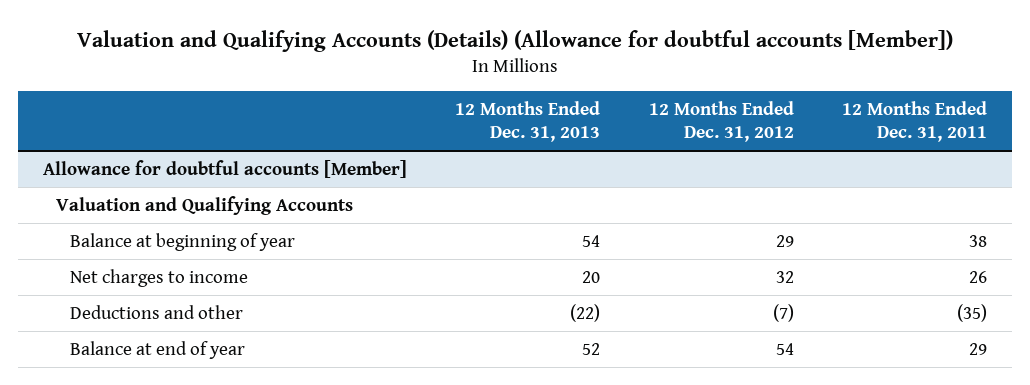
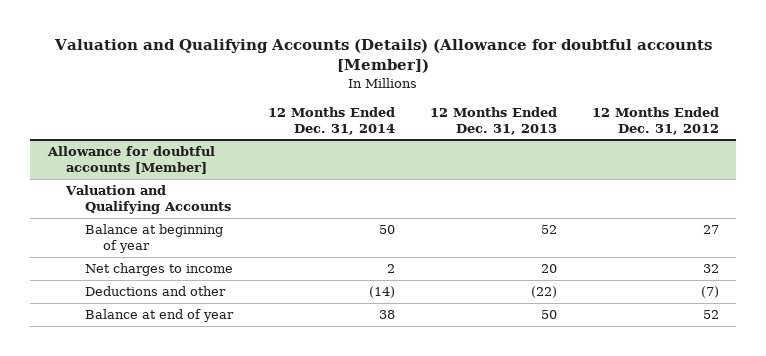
[842,100,988,142] 12 Months Ended Dec. 31, 2011 -> none
none -> [267,106,395,135] 12 Months Ended Dec. 31, 2014
[582,234,601,247] 54 -> [540,225,557,235] 52
[775,234,794,247] 29 -> [702,225,719,235] 27
[582,342,601,355] 52 -> [540,310,557,320] 50
[775,342,794,355] 54 -> [702,310,719,320] 52

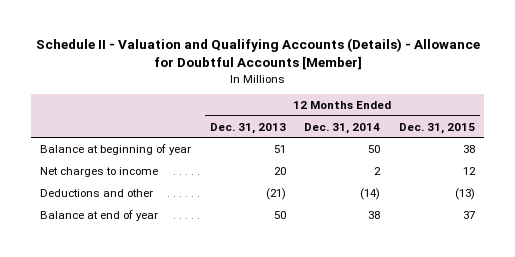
[54,39,713,74] Valuation and Qualifying Accounts (Details) (Allowance for doubtful accounts [Member]) -> [35,37,480,70] Schedule II - Valuation and Qualifying Accounts (Details) - Allowance for Doubtful Accounts [Member]
[591,106,719,135] 12 Months Ended Dec. 31, 2012 -> none
none -> [398,122,475,134] Dec. 31, 2015
[46,146,215,174] Allowance for doubtful accounts [Member] -> none
[65,185,231,214] Valuation and Qualifying Accounts -> none
[540,225,557,235] 52 -> [273,144,286,153] 51
[530,286,557,299] (22) -> [265,187,286,200] (21)

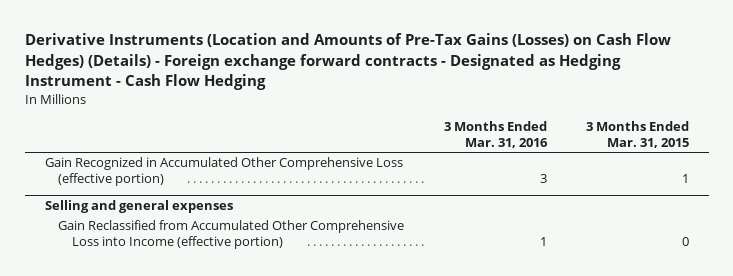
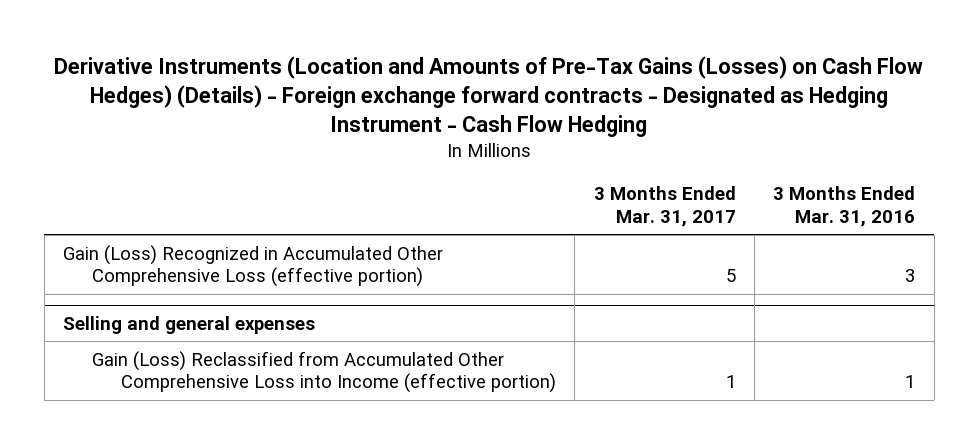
[585,121,689,149] 3 Months Ended Mar. 31, 2015 -> none
none -> [593,186,736,227] 3 Months Ended Mar. 31, 2017
[44,157,403,187] Gain Recognized in Accumulated Other Comprehensive Loss (effective portion) -> [63,244,444,288] Gain (Loss) Recognized in Accumulated Other Comprehensive Loss (effective portion)
[58,220,405,250] Gain Reclassified from Accumulated Other Comprehensive Loss into Income (effective portion) -> [92,350,556,394] Gain (Loss) Reclassified from Accumulated Other Comprehensive Loss into Income (effective portion)

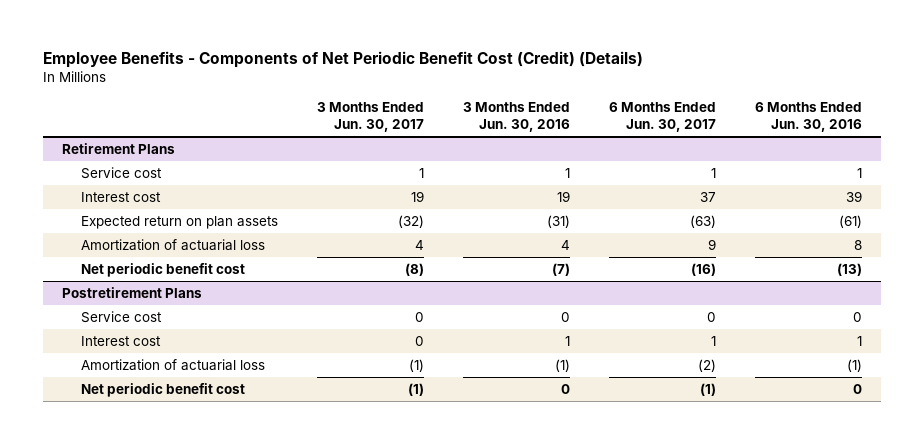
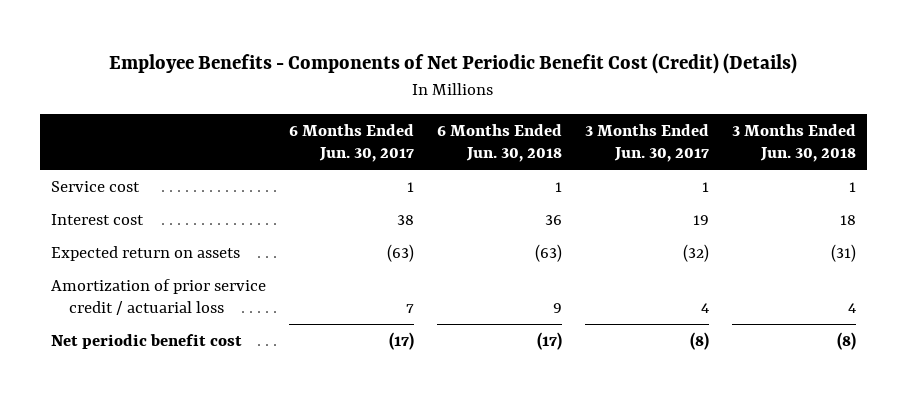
[462,102,570,132] 3 Months Ended Jun. 30, 2016 -> none
[754,102,862,132] 6 Months Ended Jun. 30, 2016 -> none
none -> [436,123,562,162] 6 Months Ended Jun. 30, 2018
none -> [731,123,856,162] 3 Months Ended Jun. 30, 2018
[62,143,176,155] Retirement Plans -> none
[62,287,203,299] Postretirement Plans -> none
[80,311,162,324] Service cost -> none
[80,336,161,347] Interest cost -> none
[80,359,265,372] Amortization of actuarial loss -> none
[80,383,245,398] Net periodic benefit cost -> none
[699,192,716,203] 37 -> [396,214,414,225] 38
[80,216,278,230] Expected return on plan assets -> [50,245,240,261] Expected return on assets
[80,239,265,252] Amortization of actuarial loss -> [50,278,266,316] Amortization of prior service credit / actuarial loss
[707,239,716,251] 9 -> [405,304,414,314] 7
[690,263,716,277] (16) -> [388,331,414,350] (17)

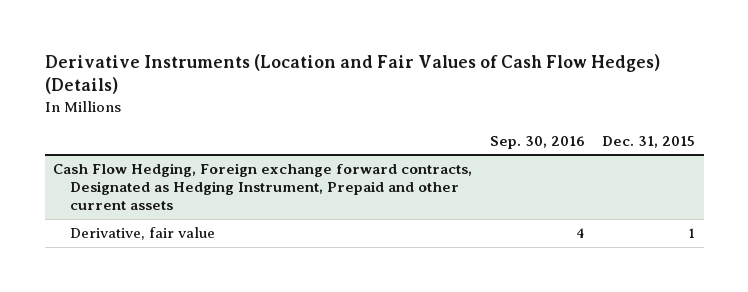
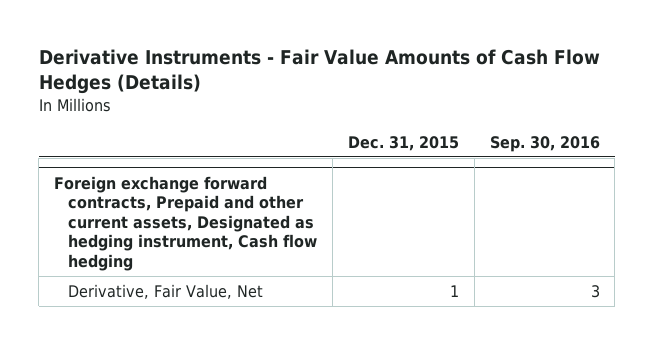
[44,54,660,95] Derivative Instruments (Location and Fair Values of Cash Flow Hedges) (Details) -> [38,48,600,94] Derivative Instruments - Fair Value Amounts of Cash Flow Hedges (Details)
[53,163,473,211] Cash Flow Hedging, Foreign exchange forward contracts, Designated as Hedging Instrument, Prepaid and other current assets -> [53,175,317,271] Foreign exchange forward contracts, Prepaid and other current assets, Designated as hedging instrument, Cash flow hedging
[69,227,215,241] Derivative, fair value -> [67,283,263,299] Derivative, Fair Value, Net
[575,228,585,239] 4 -> [590,284,600,298] 3

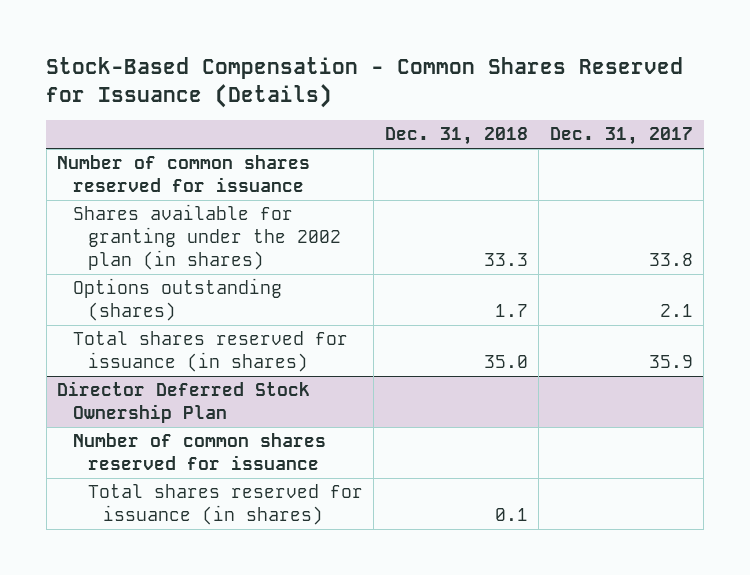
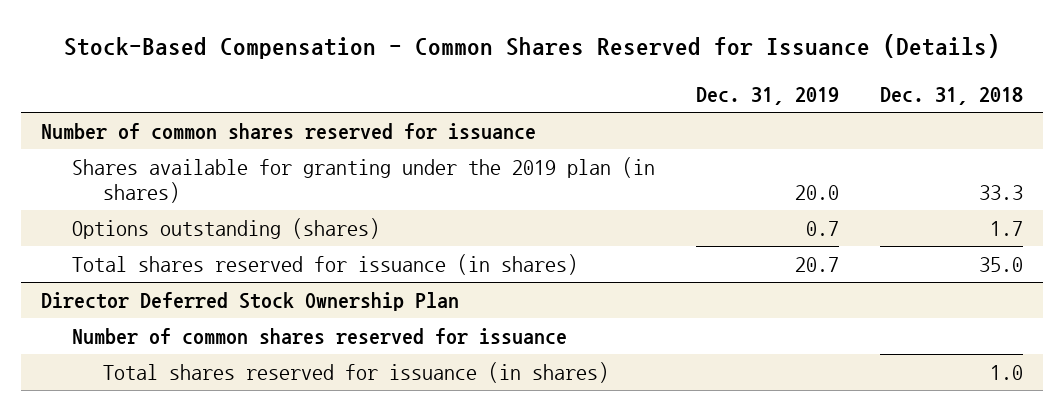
[549,127,693,146] Dec. 31, 2017 -> none
none -> [695,87,839,106] Dec. 31, 2019
[72,204,341,271] Shares available for granting under the 2002 plan (in shares) -> [71,156,655,204] Shares available for granting under the 2019 plan (in shares)
[494,508,528,522] 0.1 -> [989,364,1023,380] 1.0

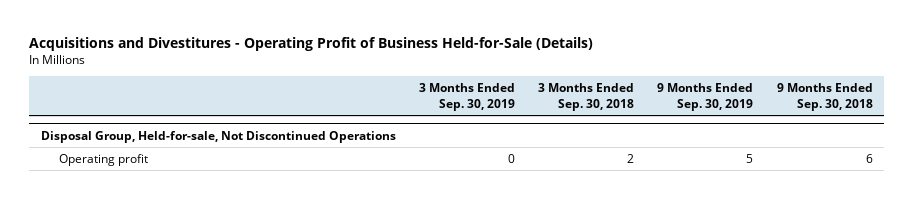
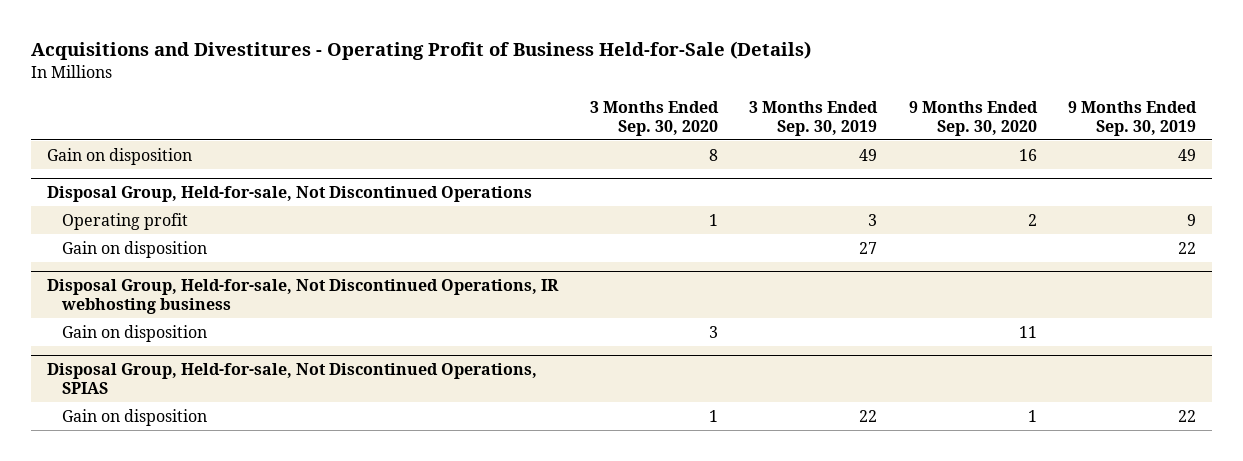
[538,83,635,111] 3 Months Ended Sep. 30, 2018 -> none
[776,83,873,111] 9 Months Ended Sep. 30, 2018 -> none
none -> [589,101,719,136] 3 Months Ended Sep. 30, 2020
none -> [908,101,1038,136] 9 Months Ended Sep. 30, 2020
none -> [46,147,192,165] Gain on disposition
[507,154,515,164] 0 -> [868,213,878,226] 3
[746,154,754,164] 5 -> [1187,213,1197,226] 9
none -> [62,240,208,258] Gain on disposition
none -> [46,278,559,314] Disposal Group, Held-for-sale, Not Discontinued Operations, IR webhosting business
none -> [62,324,208,342] Gain on disposition
none -> [46,362,537,394] Disposal Group, Held-for-sale, Not Discontinued Operations, SPIAS
none -> [62,408,208,426] Gain on disposition

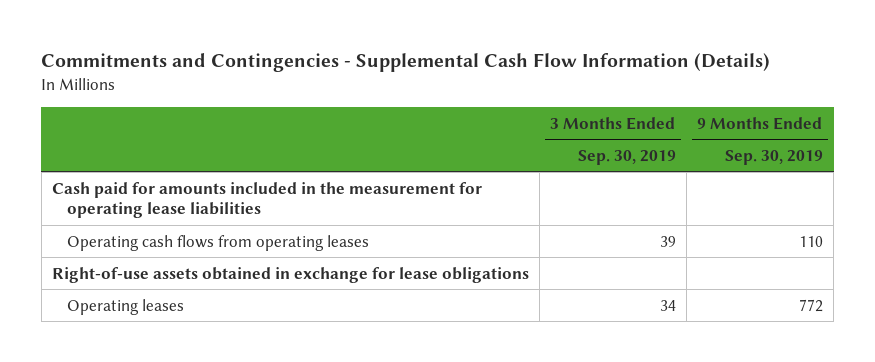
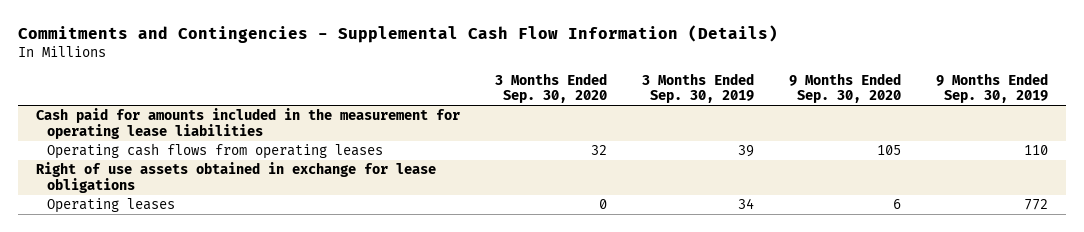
none -> [494,72,607,104] 3 Months Ended Sep. 30, 2020
none -> [789,72,902,104] 9 Months Ended Sep. 30, 2020
[52,266,530,283] Right-of-use assets obtained in exchange for lease obligations -> [35,162,436,193] Right of use assets obtained in exchange for lease obligations

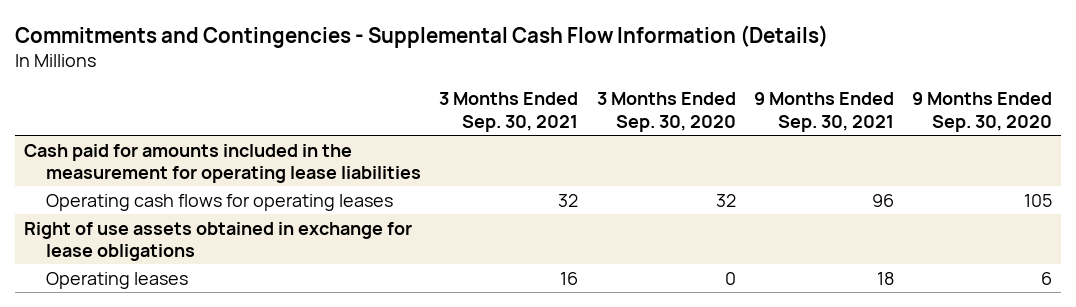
[642,72,755,104] 3 Months Ended Sep. 30, 2019 -> none
[936,72,1049,104] 9 Months Ended Sep. 30, 2019 -> none
none -> [439,92,579,132] 3 Months Ended Sep. 30, 2021
none -> [753,92,894,132] 9 Months Ended Sep. 30, 2021
[47,143,384,160] Operating cash flows from operating leases -> [46,193,394,211] Operating cash flows for operating leases

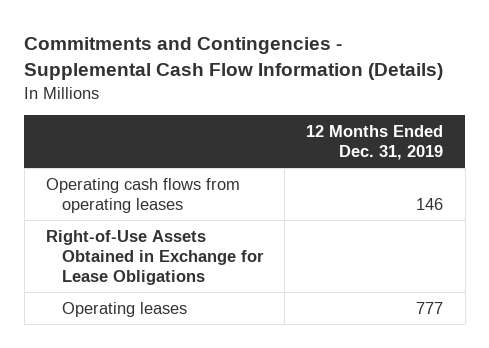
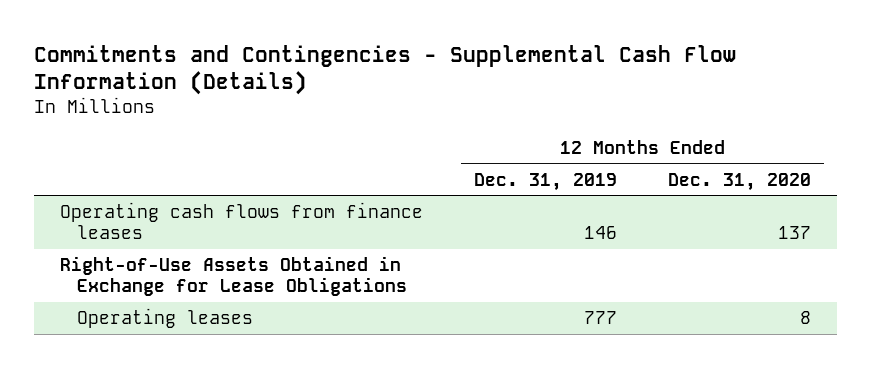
none -> [668,172,812,191] Dec. 31, 2020
[46,177,241,213] Operating cash flows from operating leases -> [59,202,423,240] Operating cash flows from finance leases

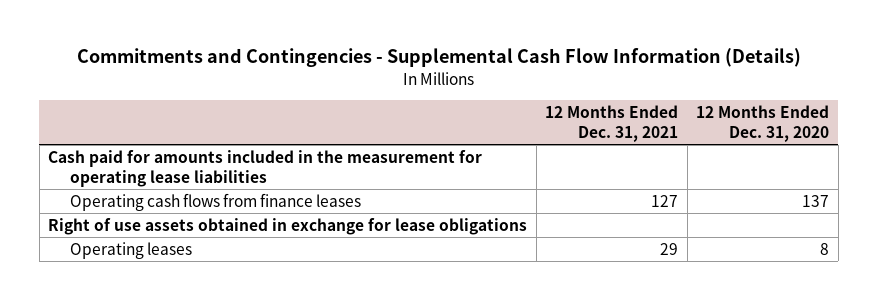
[473,172,617,191] Dec. 31, 2019 -> none
none -> [545,104,679,142] 12 Months Ended Dec. 31, 2021
none -> [48,149,483,187] Cash paid for amounts included in the measurement for operating lease liabilities
[59,256,408,297] Right-of-Use Assets Obtained in Exchange for Lease Obligations -> [48,217,528,235] Right of use assets obtained in exchange for lease obligations

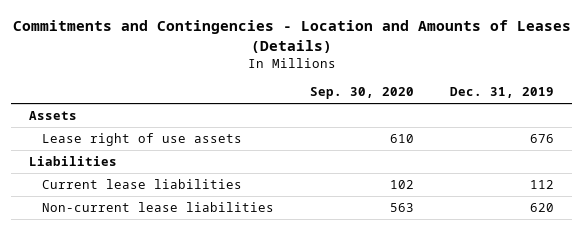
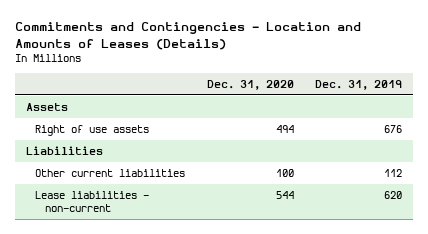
[310,87,415,100] Sep. 30, 2020 -> none
none -> [206,79,294,90] Dec. 31, 2020
[42,132,243,146] Lease right of use assets -> [35,124,150,136] Right of use assets
[42,178,243,189] Current lease liabilities -> [35,168,186,177] Other current liabilities
[42,201,275,212] Non-current lease liabilities -> [35,190,150,213] Lease liabilities - non-current

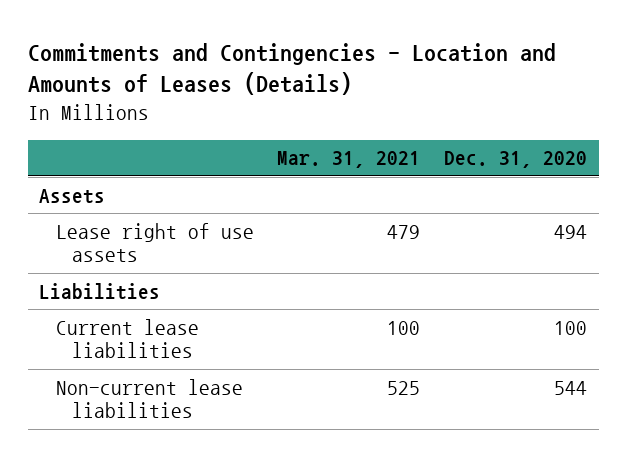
[315,79,403,90] Dec. 31, 2019 -> none
none -> [277,151,421,169] Mar. 31, 2021
[35,124,150,136] Right of use assets -> [55,222,254,263] Lease right of use assets
[35,168,186,177] Other current liabilities -> [55,318,199,359] Current lease liabilities
[35,190,150,213] Lease liabilities - non-current -> [55,378,243,419] Non-current lease liabilities

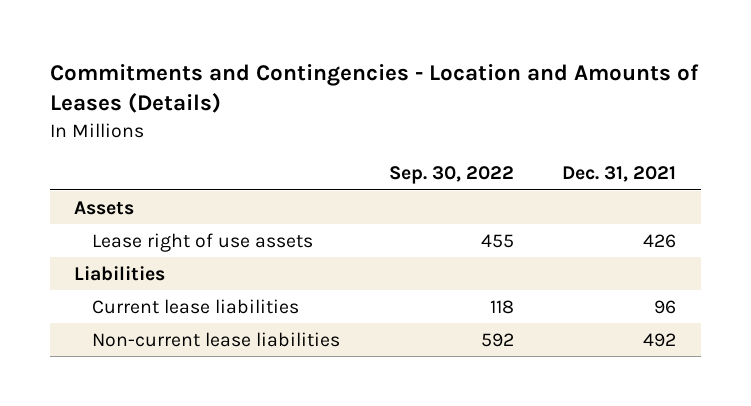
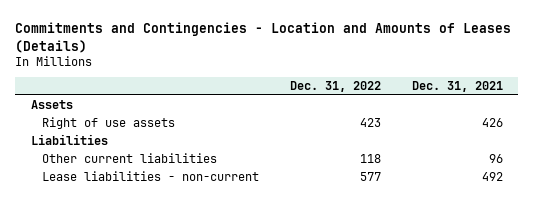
[388,166,514,185] Sep. 30, 2022 -> none
none -> [290,81,382,93] Dec. 31, 2022
[91,232,313,252] Lease right of use assets -> [42,116,176,129] Right of use assets
[91,298,299,314] Current lease liabilities -> [42,152,218,163] Other current liabilities
[91,331,340,347] Non-current lease liabilities -> [42,170,260,181] Lease liabilities - non-current

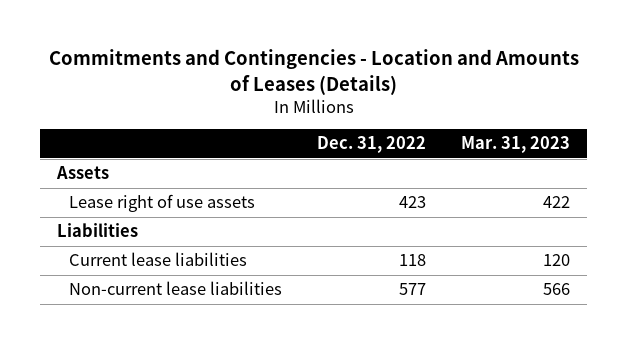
[411,81,503,93] Dec. 31, 2021 -> none
none -> [461,136,571,154] Mar. 31, 2023
[42,116,176,129] Right of use assets -> [69,194,256,213] Lease right of use assets
[42,152,218,163] Other current liabilities -> [69,252,248,267] Current lease liabilities
[42,170,260,181] Lease liabilities - non-current -> [69,281,283,296] Non-current lease liabilities

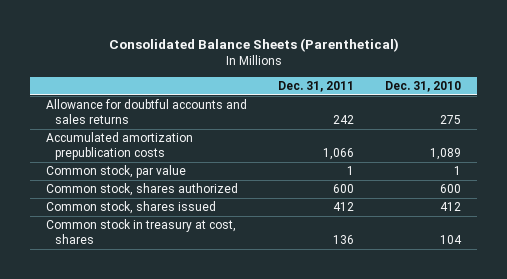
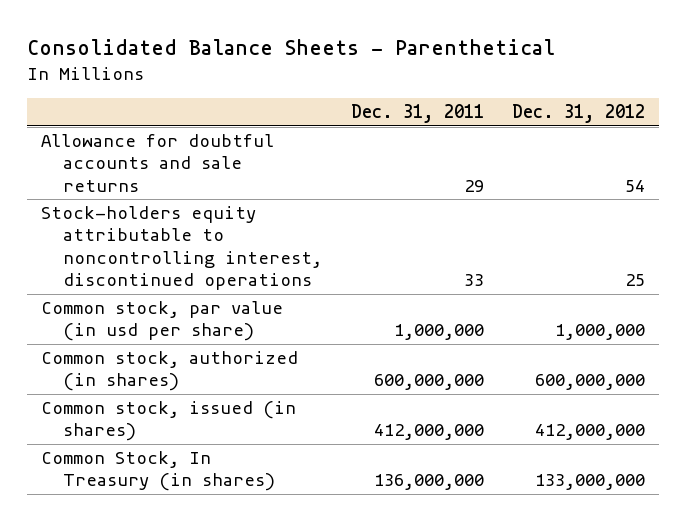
[108,37,399,52] Consolidated Balance Sheets (Parenthetical) -> [26,39,555,56] Consolidated Balance Sheets - Parenthetical
[385,80,462,92] Dec. 31, 2010 -> none
none -> [511,104,645,124] Dec. 31, 2012
[45,132,193,160] Accumulated amortization prepublication costs -> none
[45,99,247,124] Allowance for doubtful accounts and sales returns -> [41,133,275,192] Allowance for doubtful accounts and sale returns
[333,114,355,124] 242 -> [463,179,484,192] 29
none -> [41,205,323,291] Stock-holders equity attributable to noncontrolling interest, discontinued operations
[45,165,186,179] Common stock, par value -> [41,300,284,342] Common stock, par value (in usd per share)
[347,166,355,176] 1 -> [393,324,484,341] 1,000,000
[45,183,238,197] Common stock, shares authorized -> [41,350,299,392] Common stock, authorized (in shares)
[333,184,355,194] 600 -> [373,374,484,391] 600,000,000
[45,201,216,215] Common stock, shares issued -> [41,400,297,442] Common stock, issued (in shares)
[333,202,355,212] 412 -> [373,424,484,441] 412,000,000
[45,219,236,244] Common stock in treasury at cost, shares -> [41,450,276,492] Common Stock, In Treasury (in shares)
[333,234,355,244] 136 -> [373,474,484,491] 136,000,000

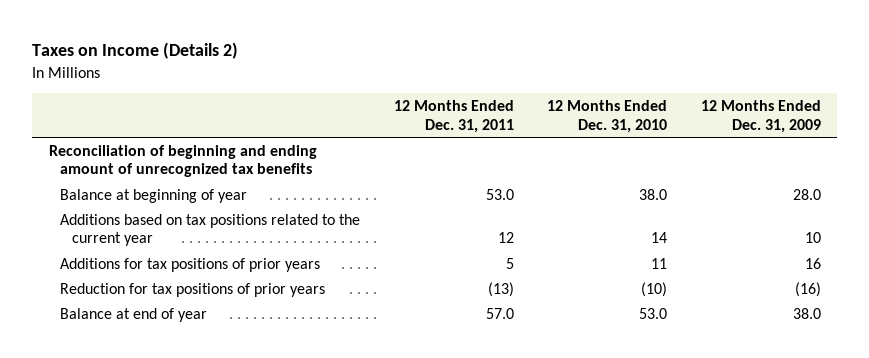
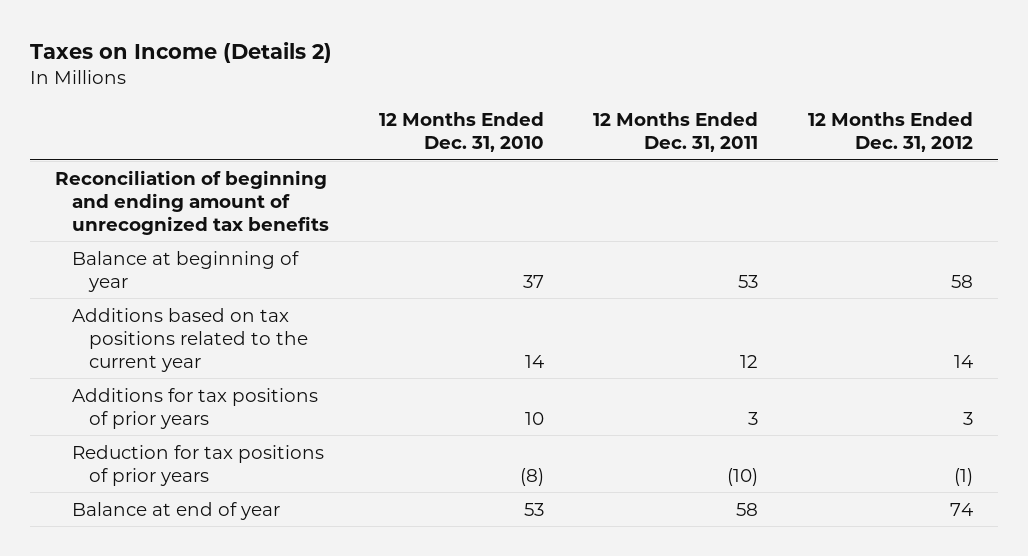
[700,100,821,133] 12 Months Ended Dec. 31, 2009 -> none
none -> [808,111,974,152] 12 Months Ended Dec. 31, 2012
[485,188,514,200] 53.0 -> [738,274,759,288] 53
[639,188,668,200] 38.0 -> [522,274,544,288] 37
[505,257,514,269] 5 -> [748,411,759,425] 3
[651,257,668,269] 11 -> [524,411,544,425] 10
[487,281,514,297] (13) -> [727,467,759,486] (10)
[641,281,668,297] (10) -> [519,467,544,486] (8)
[485,307,514,319] 57.0 -> [736,502,759,516] 58
[639,307,668,319] 53.0 -> [523,502,544,516] 53

